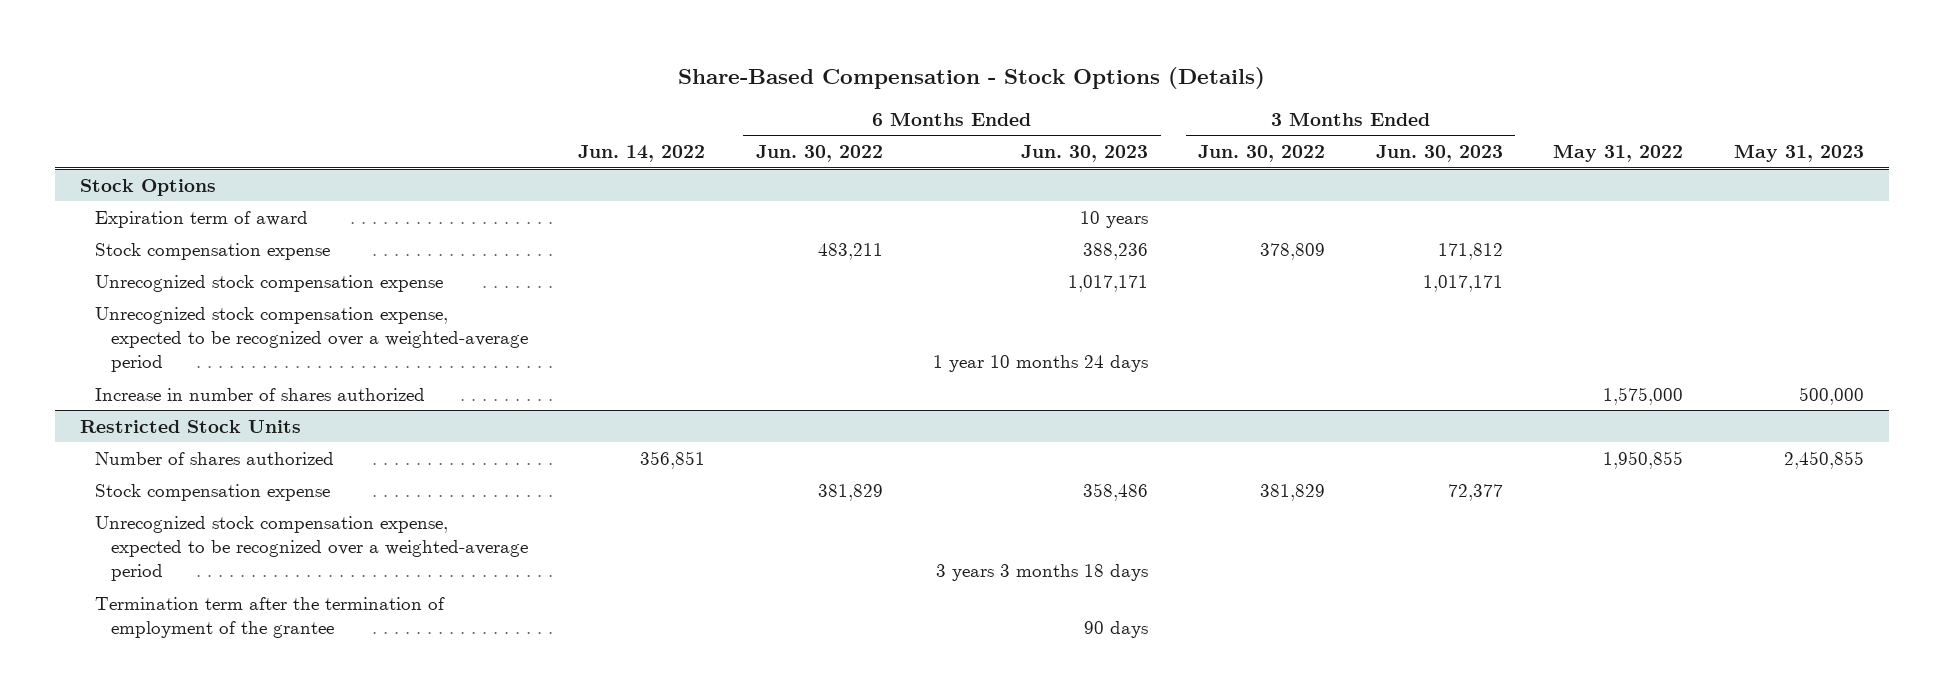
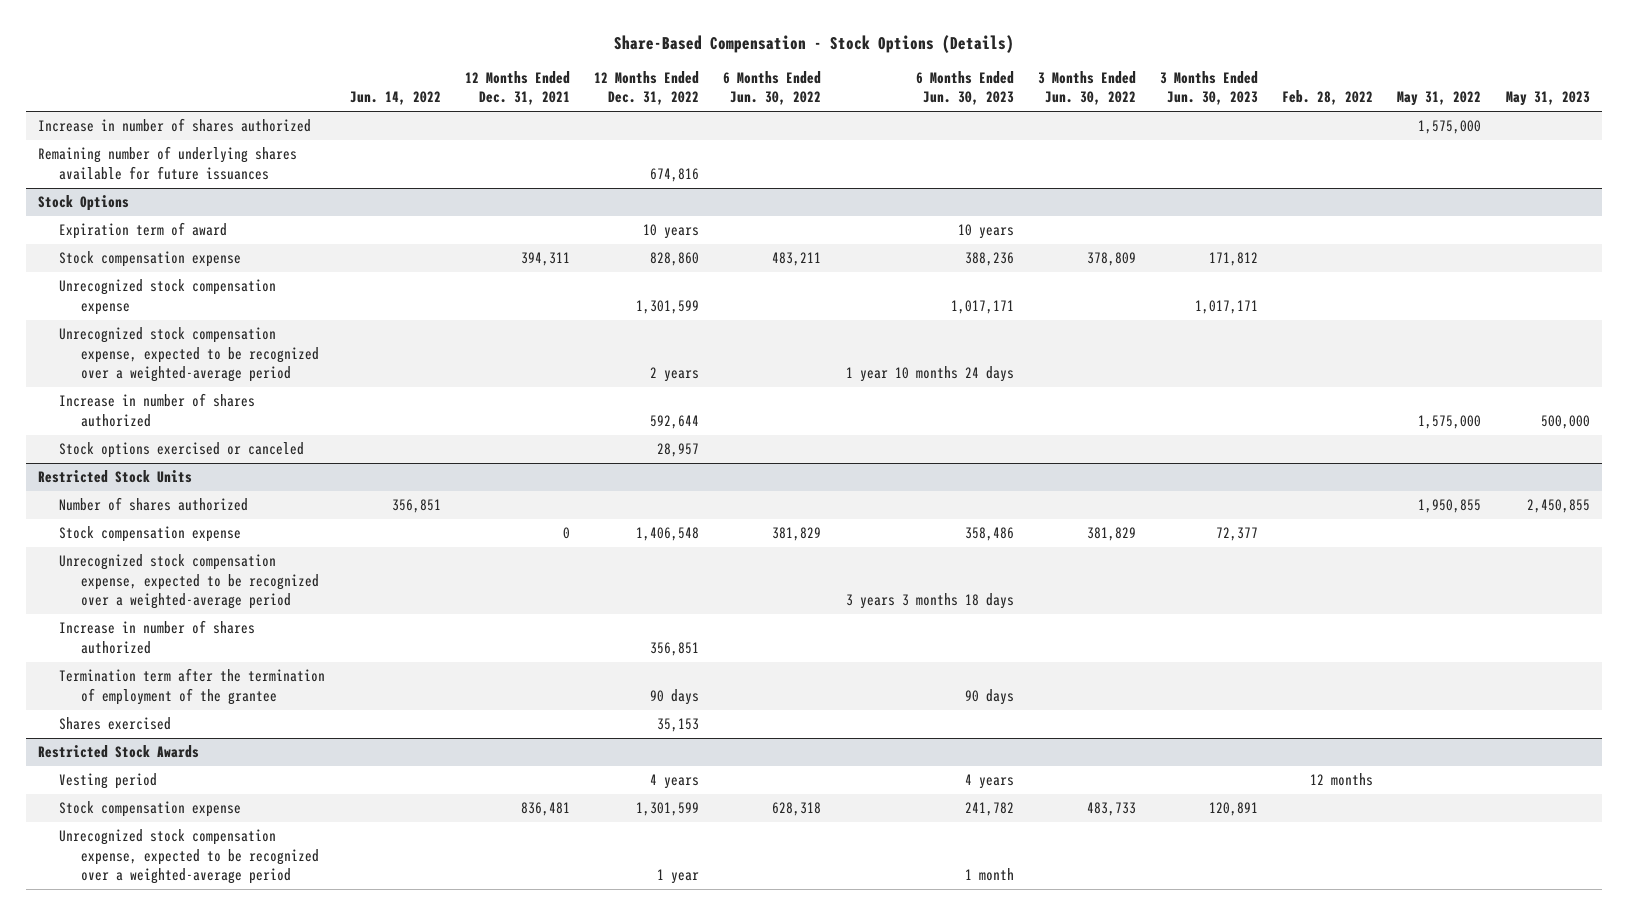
none -> [464,71,570,106] 12 Months Ended Dec. 31, 2021
none -> [594,71,700,106] 12 Months Ended Dec. 31, 2022
none -> [1282,90,1374,106] Feb. 28, 2022
none -> [37,118,311,133] Increase in number of shares authorized
none -> [37,146,297,180] Remaining number of underlying shares available for future issuances
none -> [59,442,305,459] Stock options exercised or canceled
none -> [59,620,256,654] Increase in number of shares authorized
none -> [59,717,172,731] Shares exercised
none -> [37,745,199,759] Restricted Stock Awards
none -> [59,773,158,790] Vesting period
none -> [59,801,242,818] Stock compensation expense
none -> [59,829,320,884] Unrecognized stock compensation expense, expected to be recognized over a weighted-average period

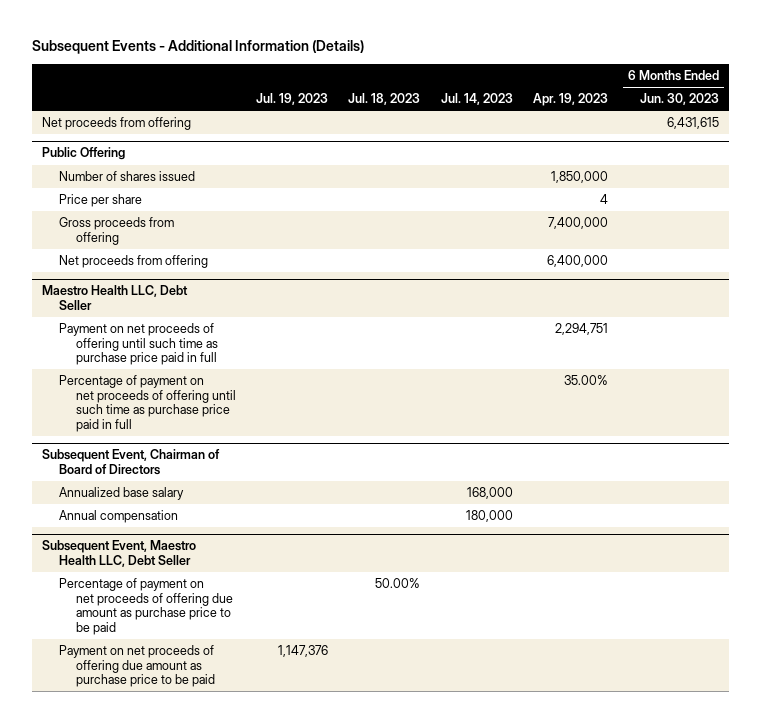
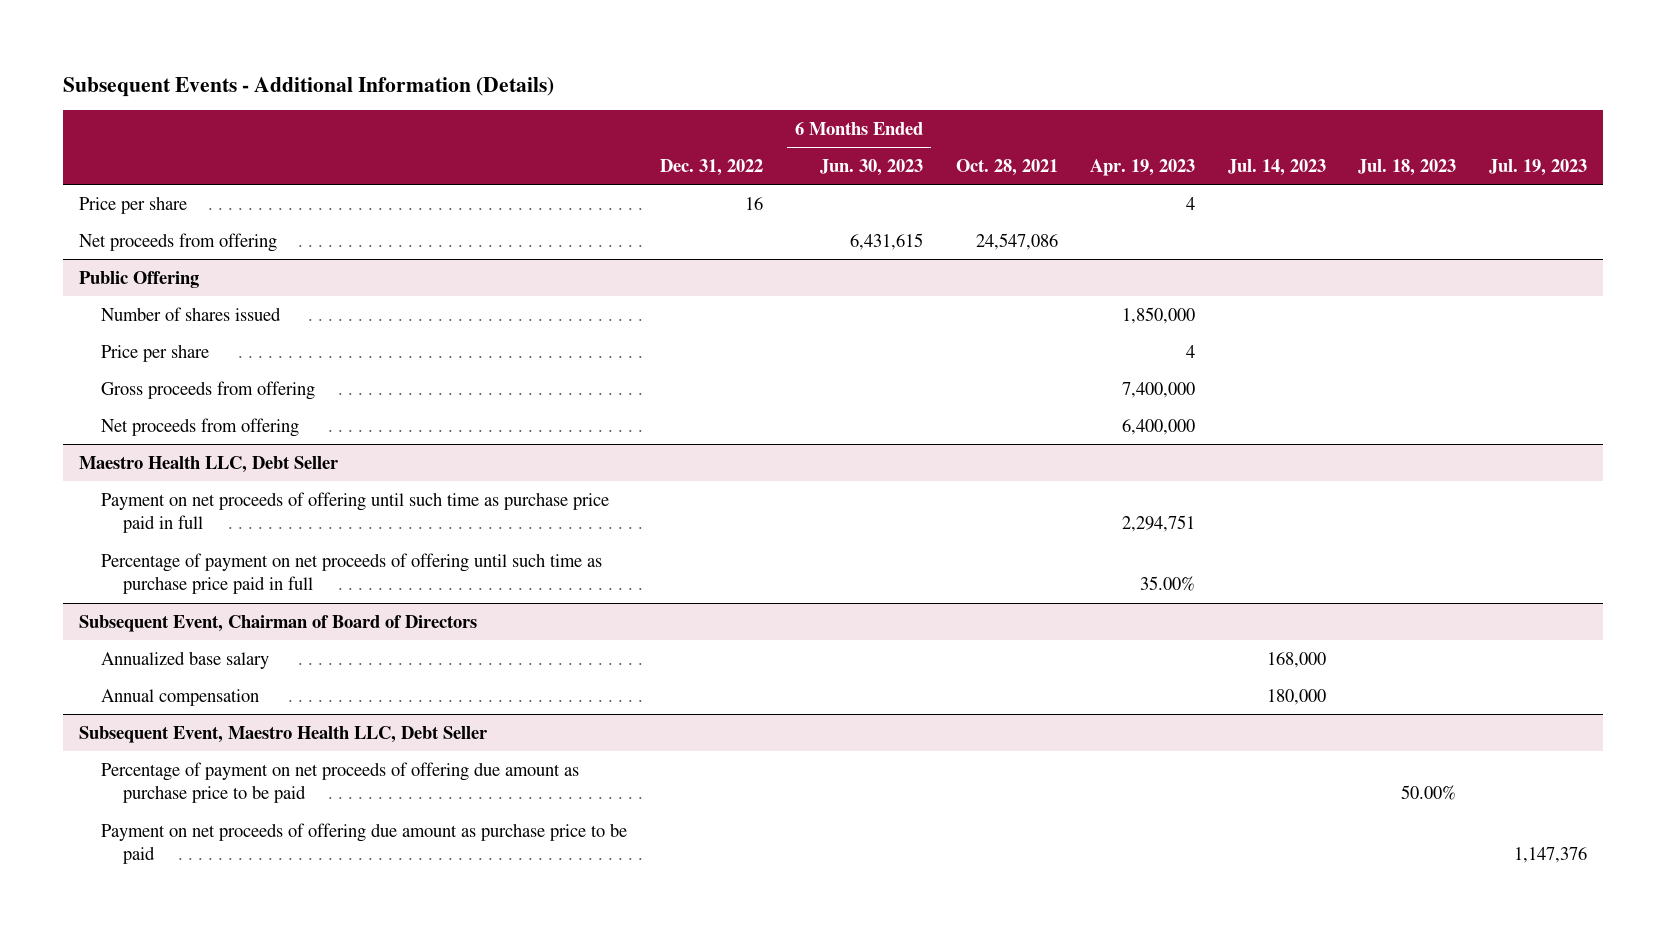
none -> [659,158,763,176] Dec. 31, 2022
none -> [955,158,1058,176] Oct. 28, 2021
none -> [78,195,187,214] Price per share

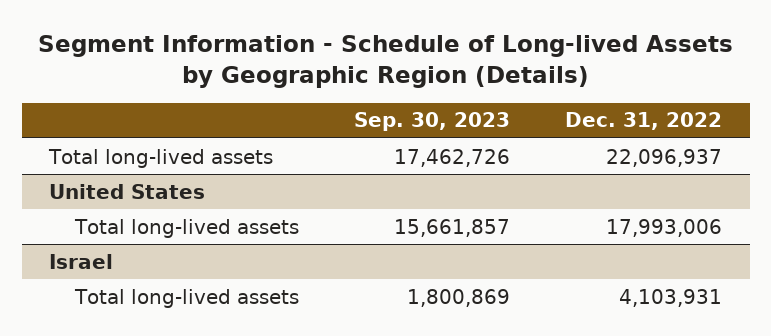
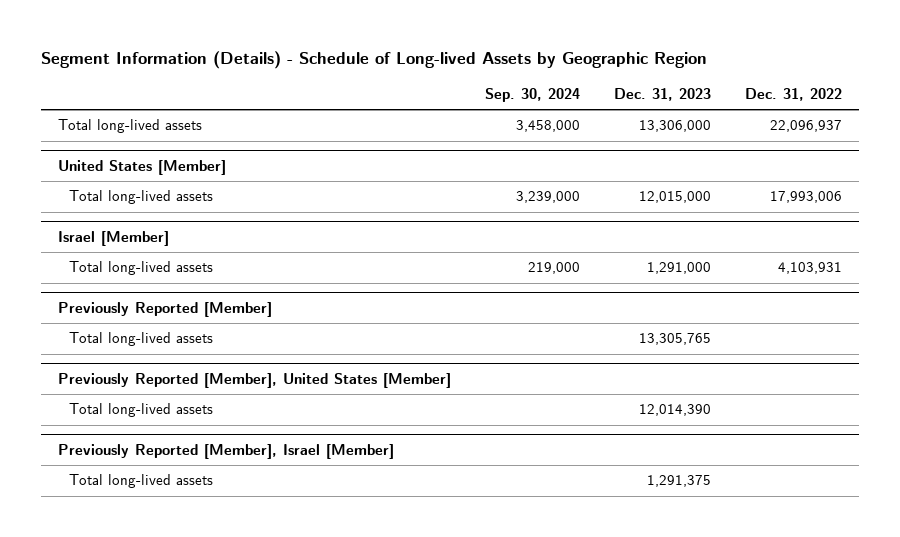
[37,35,733,88] Segment Information - Schedule of Long-lived Assets by Geographic Region (Details) -> [41,51,708,70] Segment Information (Details) - Schedule of Long-lived Assets by Geographic Region
[354,112,511,132] Sep. 30, 2023 -> none
none -> [485,87,581,102] Sep. 30, 2024
none -> [613,87,711,101] Dec. 31, 2023
[49,183,206,199] United States -> [58,159,227,175] United States [Member]
[49,253,114,269] Israel -> [58,230,170,246] Israel [Member]
none -> [58,301,273,317] Previously Reported [Member]
none -> [68,332,213,347] Total long-lived assets
none -> [58,372,452,388] Previously Reported [Member], United States [Member]
none -> [68,403,213,418] Total long-lived assets
none -> [58,443,395,459] Previously Reported [Member], Israel [Member]
none -> [68,474,213,489] Total long-lived assets

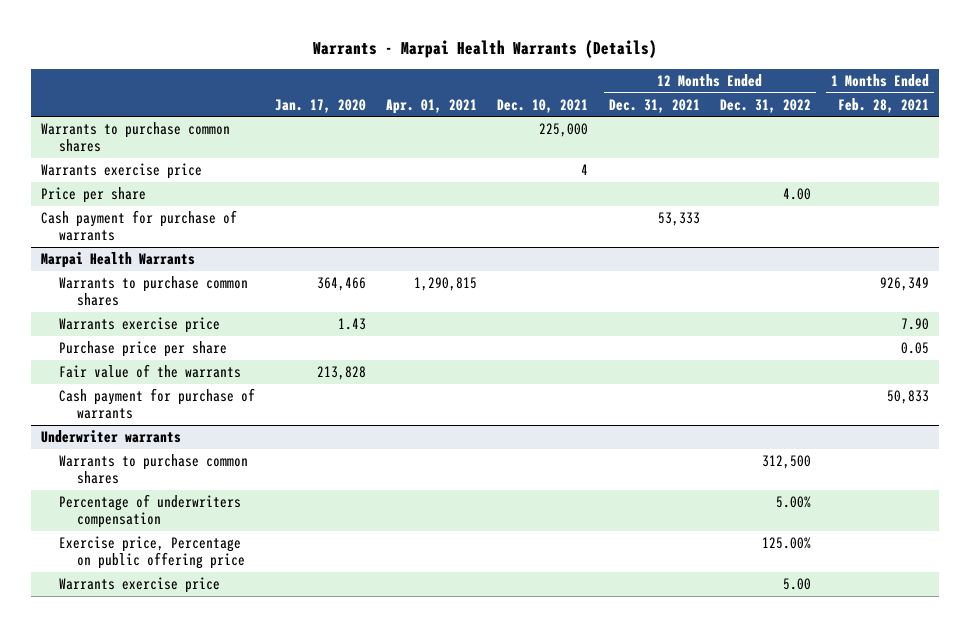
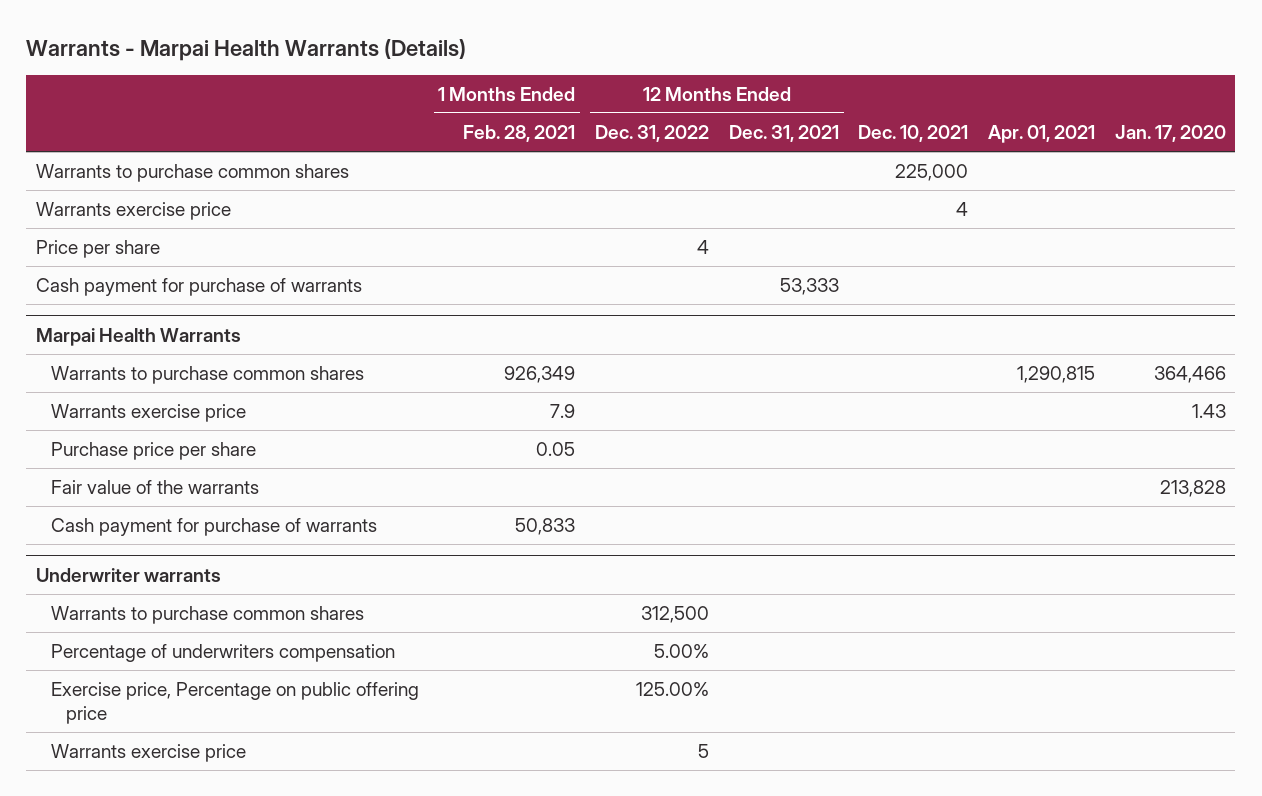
[782,188,811,201] 4.00 -> [697,239,710,254] 4
[900,318,929,331] 7.90 -> [550,403,576,418] 7.9
[782,578,811,591] 5.00 -> [698,743,710,758] 5

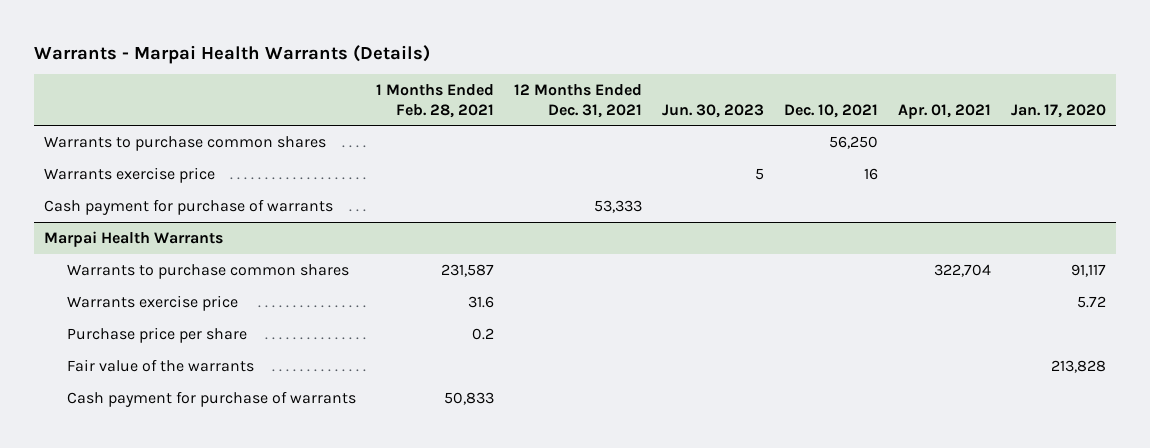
[595,124,710,142] Dec. 31, 2022 -> none
none -> [662,103,765,118] Jun. 30, 2023
[36,239,161,258] Price per share -> none
[895,163,969,181] 225,000 -> [829,135,879,149] 56,250
[956,201,969,216] 4 -> [864,167,879,180] 16
[504,365,576,383] 926,349 -> [441,263,495,277] 231,587
[1017,365,1096,383] 1,290,815 -> [934,263,992,277] 322,704
[1153,365,1226,383] 364,466 -> [1071,263,1107,277] 91,117
[550,403,576,418] 7.9 -> [468,295,495,308] 31.6
[1191,403,1226,418] 1.43 -> [1077,295,1107,308] 5.72
[536,441,576,456] 0.05 -> [472,327,495,340] 0.2
[36,567,222,582] Underwriter warrants -> none
[50,605,364,624] Warrants to purchase common shares -> none
[50,643,395,662] Percentage of underwriters compensation -> none
[50,681,419,724] Exercise price, Percentage on public offering price -> none
[50,743,246,762] Warrants exercise price -> none

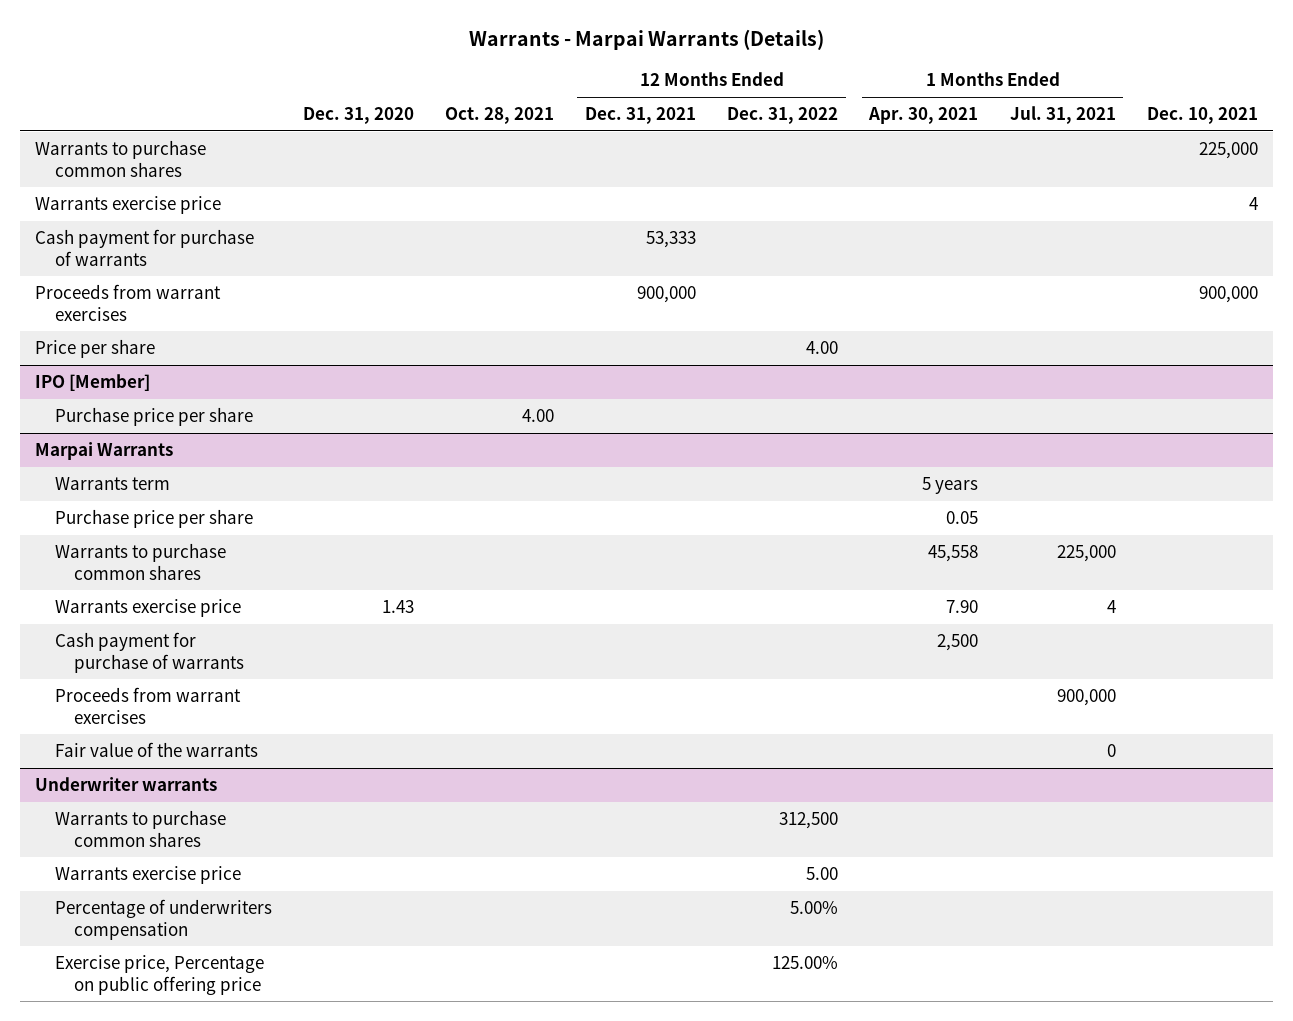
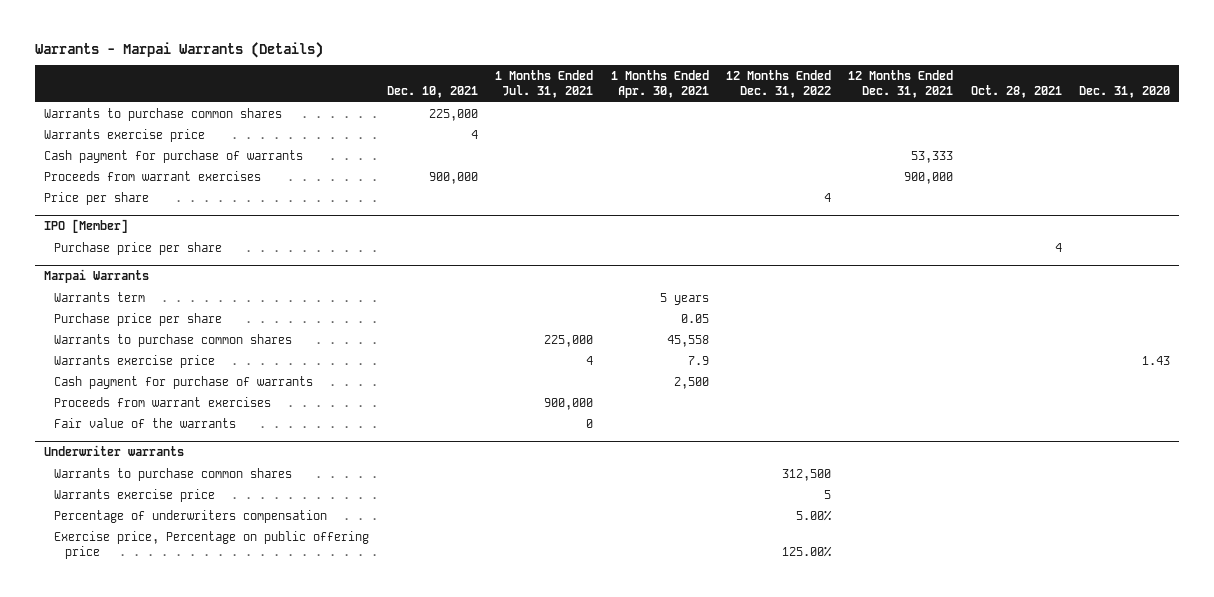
[806,341,839,355] 4.00 -> [823,192,831,202] 4
[521,409,554,423] 4.00 -> [1054,242,1062,252] 4
[946,600,979,614] 7.90 -> [687,355,709,365] 7.9
[806,867,839,881] 5.00 -> [823,489,831,499] 5

